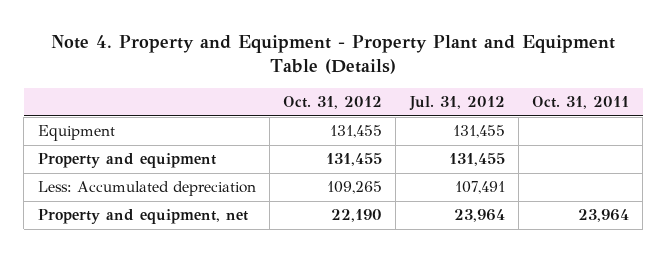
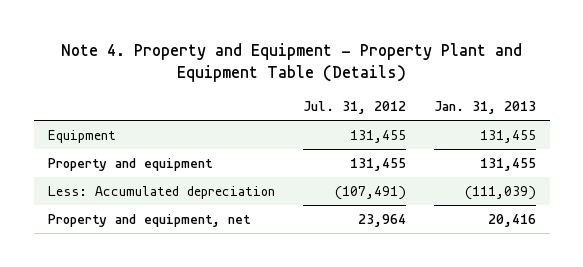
[283,96,383,110] Oct. 31, 2012 -> none
[531,96,629,110] Oct. 31, 2011 -> none
none -> [433,100,536,114] Jan. 31, 2013
[454,181,505,195] 107,491 -> [334,185,406,200] (107,491)

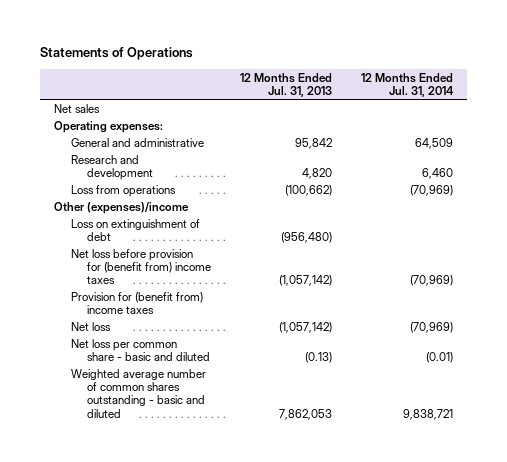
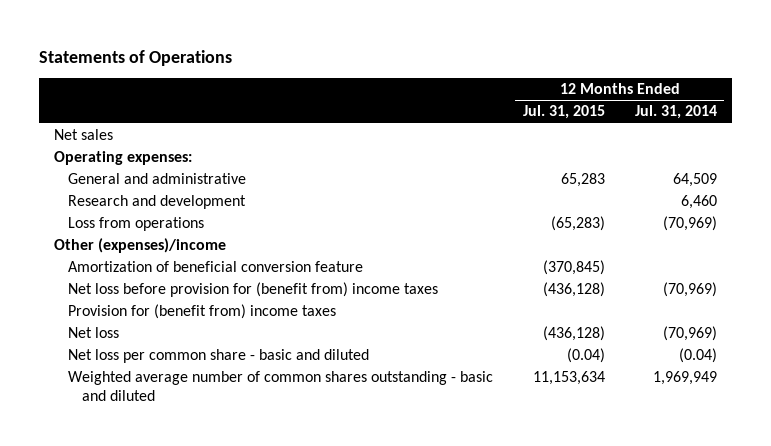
[239,72,332,97] 12 Months Ended Jul. 31, 2013 -> none
none -> [522,105,605,120] Jul. 31, 2015
[70,218,200,241] Loss on extinguishment of debt -> none
none -> [67,261,363,273] Amortization of beneficial conversion feature
[425,351,453,363] (0.01) -> [678,348,717,364] (0.04)
[402,408,453,420] 9,838,721 -> [652,371,717,386] 1,969,949

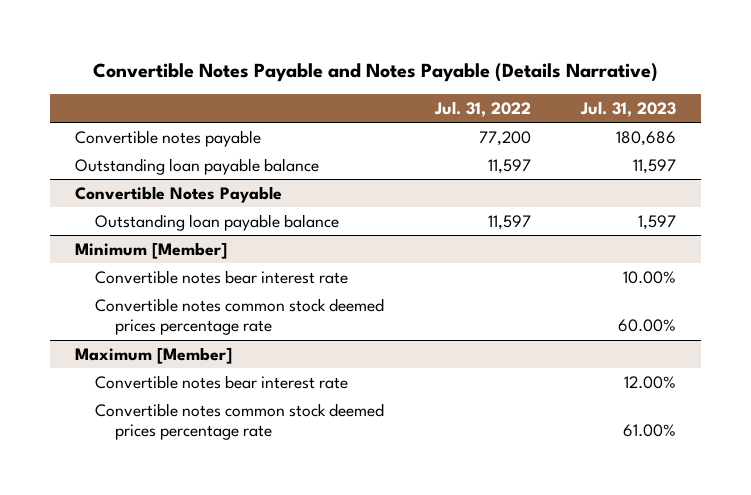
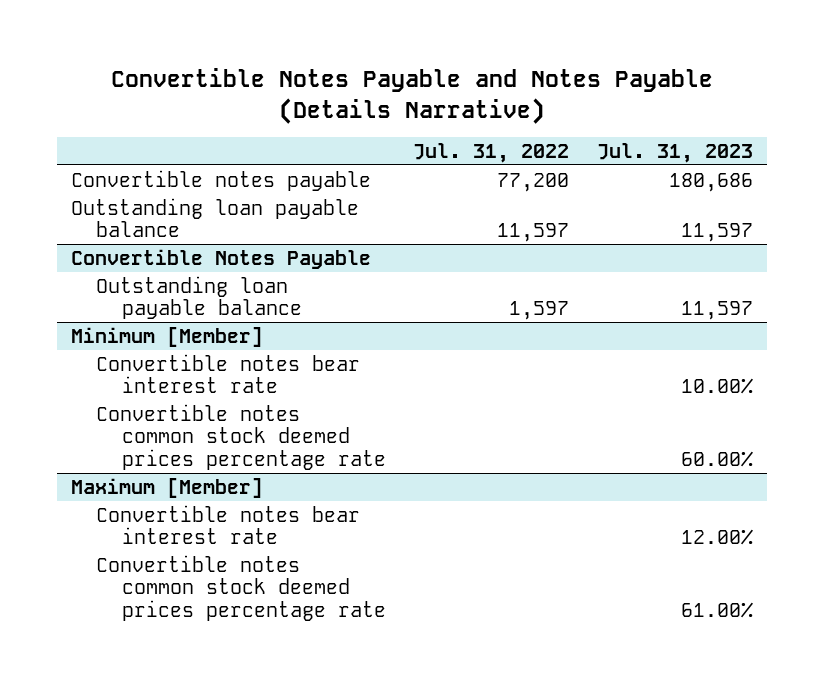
[487,214,531,230] 11,597 -> [509,301,570,321] 1,597
[638,214,677,230] 1,597 -> [681,301,754,321] 11,597

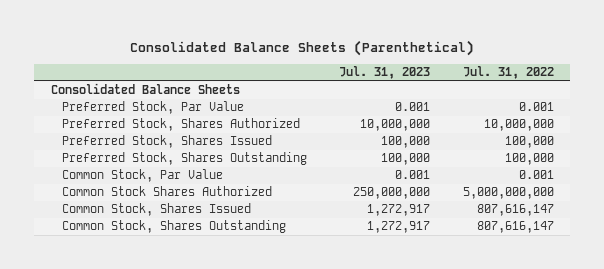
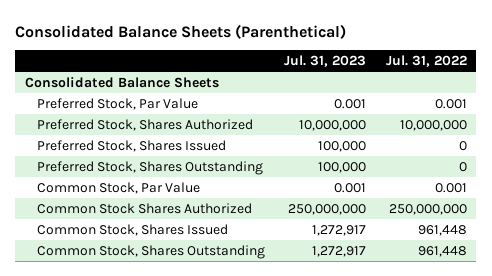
[504,136,554,149] 100,000 -> [458,140,467,151] 0
[504,153,554,166] 100,000 -> [458,161,467,172] 0
[462,187,554,200] 5,000,000,000 -> [388,203,467,215] 250,000,000
[476,204,554,217] 807,616,147 -> [417,224,467,236] 961,448
[476,221,554,234] 807,616,147 -> [417,245,467,257] 961,448

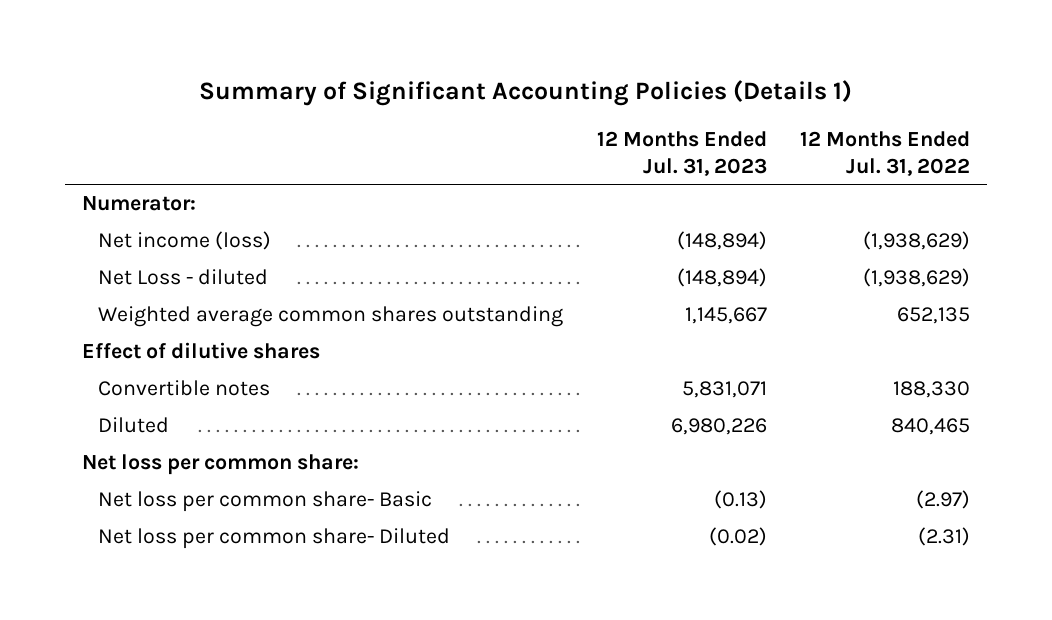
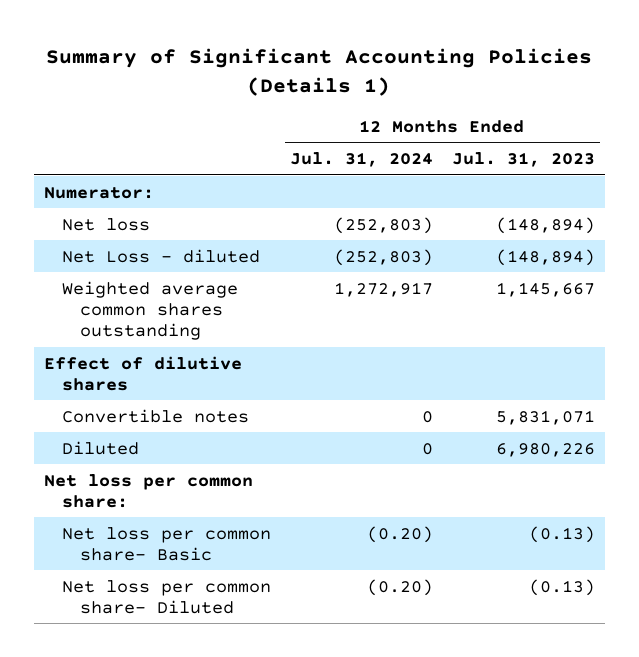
[800,130,971,176] 12 Months Ended Jul. 31, 2022 -> none
none -> [289,152,433,168] Jul. 31, 2024
[97,231,271,251] Net income (loss) -> [61,217,150,231] Net loss
[708,527,767,547] (0.02) -> [529,578,596,596] (0.13)

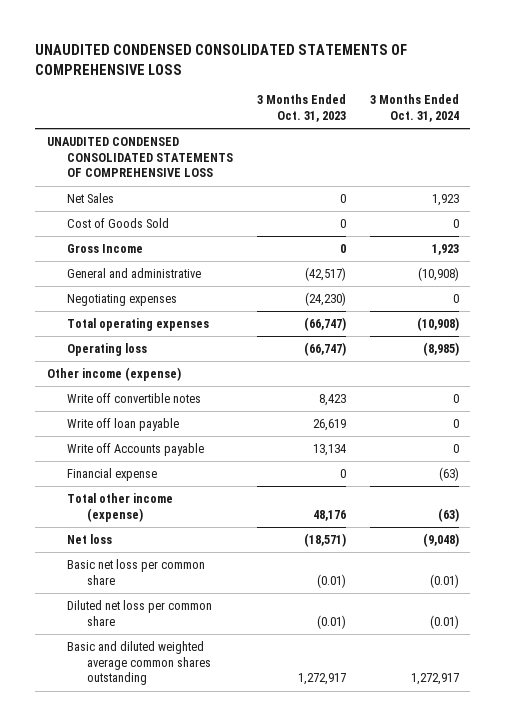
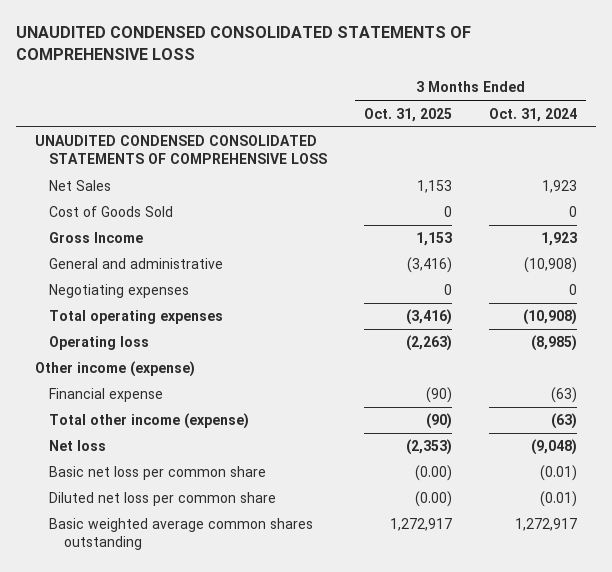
[256,94,346,123] 3 Months Ended Oct. 31, 2023 -> none
none -> [364,107,453,122] Oct. 31, 2025
[67,393,202,404] Write off convertible notes -> none
[67,418,180,432] Write off loan payable -> none
[67,443,205,457] Write off Accounts payable -> none
[67,641,212,686] Basic and diluted weighted average common shares outstanding -> [49,518,314,551] Basic weighted average common shares outstanding

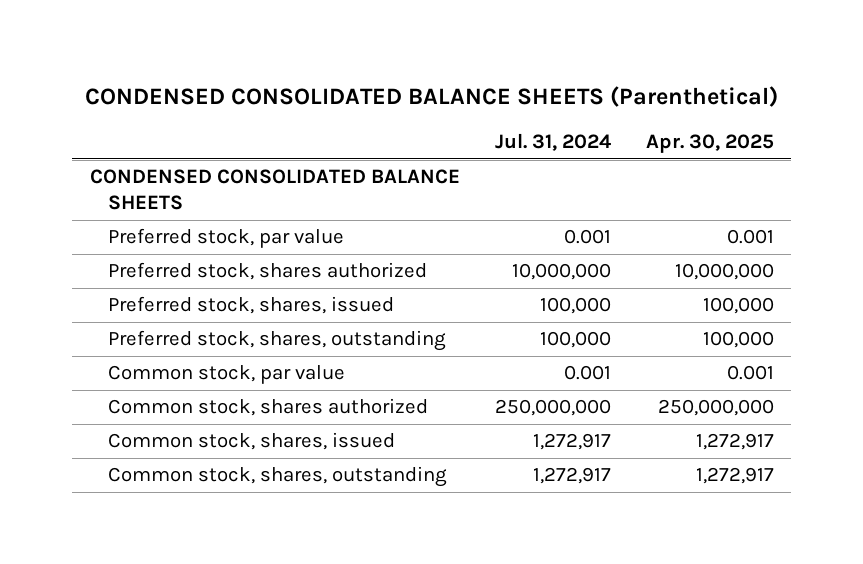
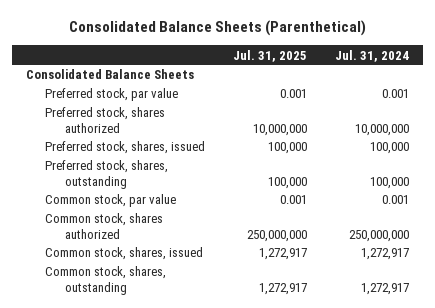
[84,86,778,108] CONDENSED CONSOLIDATED BALANCE SHEETS (Parenthetical) -> [68,20,366,37] Consolidated Balance Sheets (Parenthetical)
[645,134,774,154] Apr. 30, 2025 -> none
none -> [233,49,308,62] Jul. 31, 2025
[89,169,460,211] CONDENSED CONSOLIDATED BALANCE SHEETS -> [25,69,194,80] Consolidated Balance Sheets

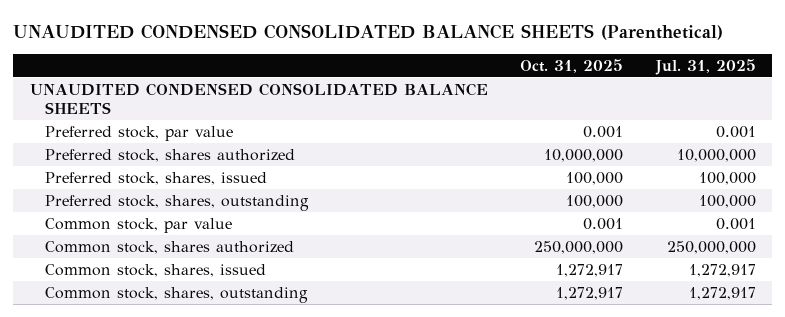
[68,20,366,37] Consolidated Balance Sheets (Parenthetical) -> [13,23,724,40] UNAUDITED CONDENSED CONSOLIDATED BALANCE SHEETS (Parenthetical)
[335,49,410,62] Jul. 31, 2024 -> none
none -> [520,58,624,73] Oct. 31, 2025
[25,69,194,80] Consolidated Balance Sheets -> [29,82,488,114] UNAUDITED CONDENSED CONSOLIDATED BALANCE SHEETS

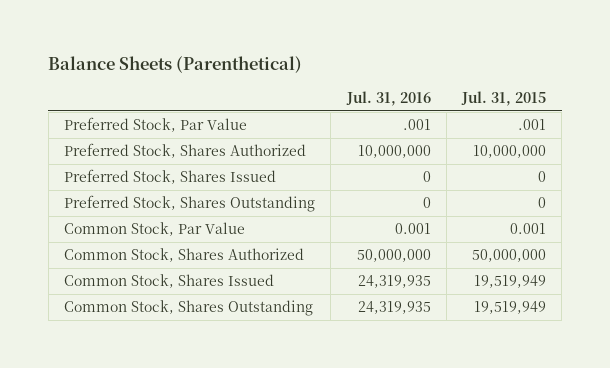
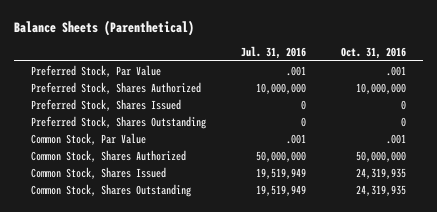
[461,90,547,106] Jul. 31, 2015 -> none
none -> [340,47,406,60] Oct. 31, 2016
[394,223,431,235] 0.001 -> [285,133,306,144] .001
[357,275,431,289] 24,319,935 -> [255,167,306,179] 19,519,949
[357,301,431,315] 24,319,935 -> [255,184,306,196] 19,519,949

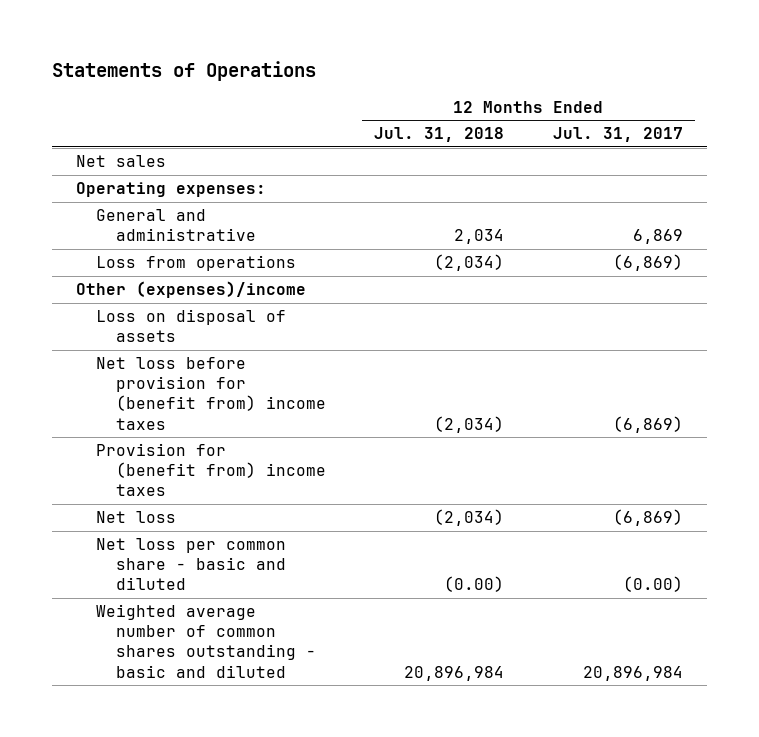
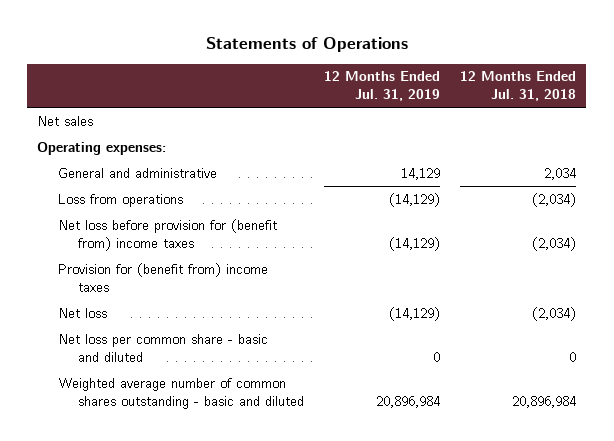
[552,127,683,143] Jul. 31, 2017 -> none
none -> [324,71,441,102] 12 Months Ended Jul. 31, 2019
[76,281,307,299] Other (expenses)/income -> none
[96,309,287,343] Loss on disposal of assets -> none
[444,576,505,593] (0.00) -> [569,351,577,362] 0

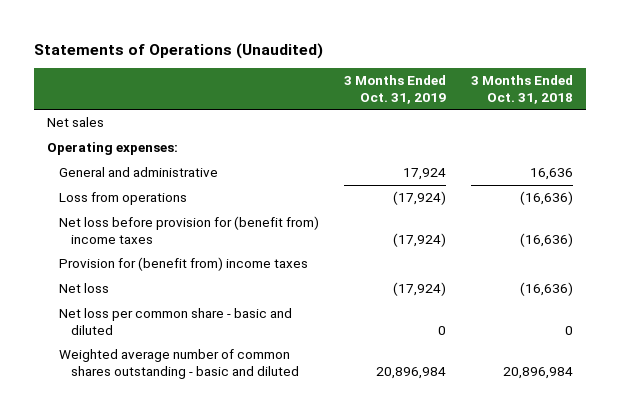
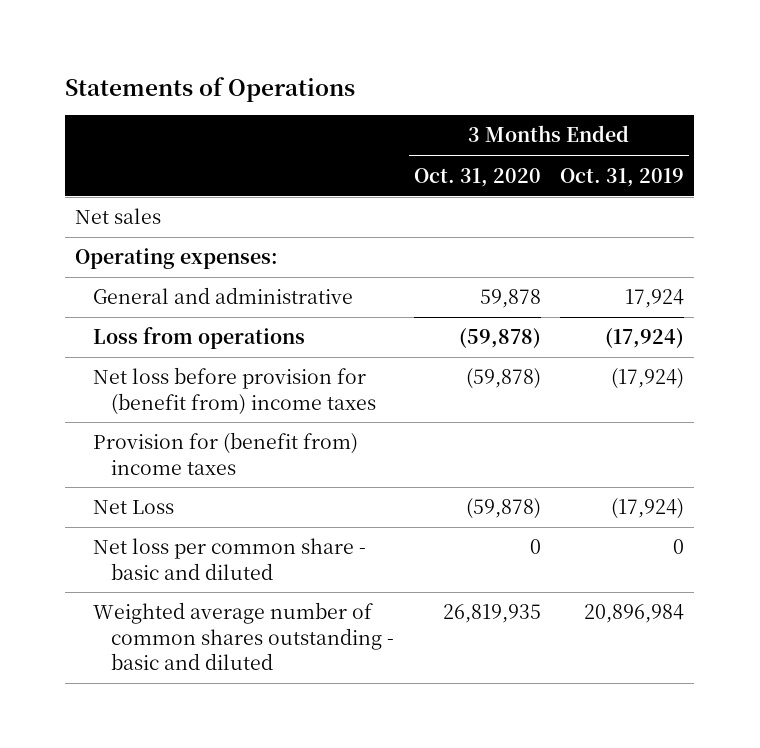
[34,42,324,59] Statements of Operations (Unaudited) -> [65,76,356,102] Statements of Operations
[471,75,574,104] 3 Months Ended Oct. 31, 2018 -> none
none -> [413,167,541,187] Oct. 31, 2020
[59,283,110,294] Net loss -> [92,500,174,515] Net Loss

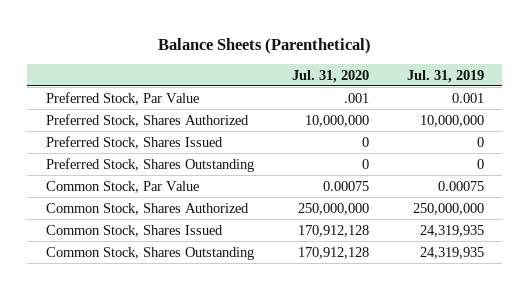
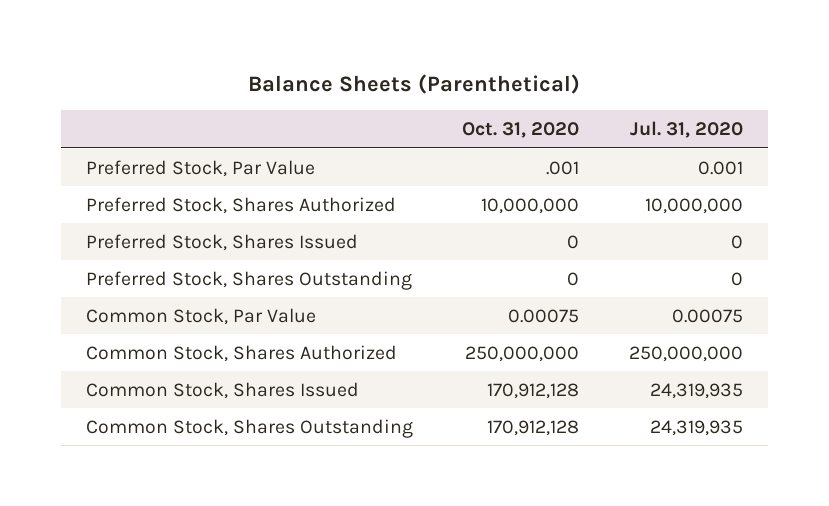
[406,69,484,83] Jul. 31, 2019 -> none
none -> [462,122,580,139] Oct. 31, 2020
[343,92,369,103] .001 -> [697,160,743,175] 0.001
[297,224,369,237] 170,912,128 -> [649,382,743,399] 24,319,935
[297,246,369,259] 170,912,128 -> [649,419,743,436] 24,319,935

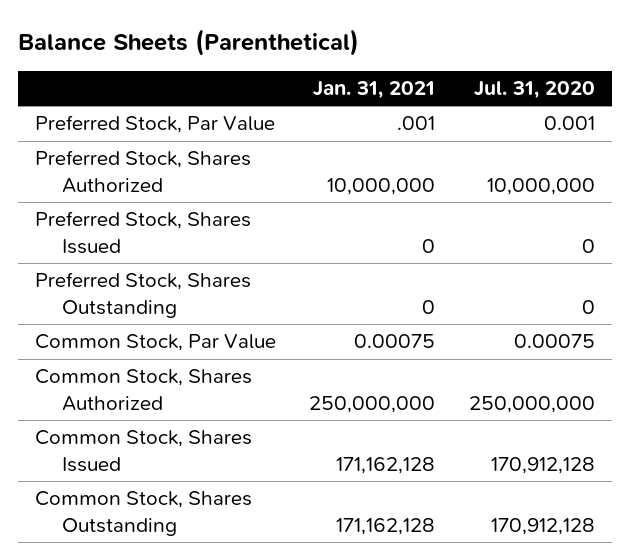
[462,122,580,139] Oct. 31, 2020 -> none
none -> [313,81,436,100] Jan. 31, 2021
[649,382,743,399] 24,319,935 -> [490,456,595,474] 170,912,128
[649,419,743,436] 24,319,935 -> [490,517,595,535] 170,912,128

